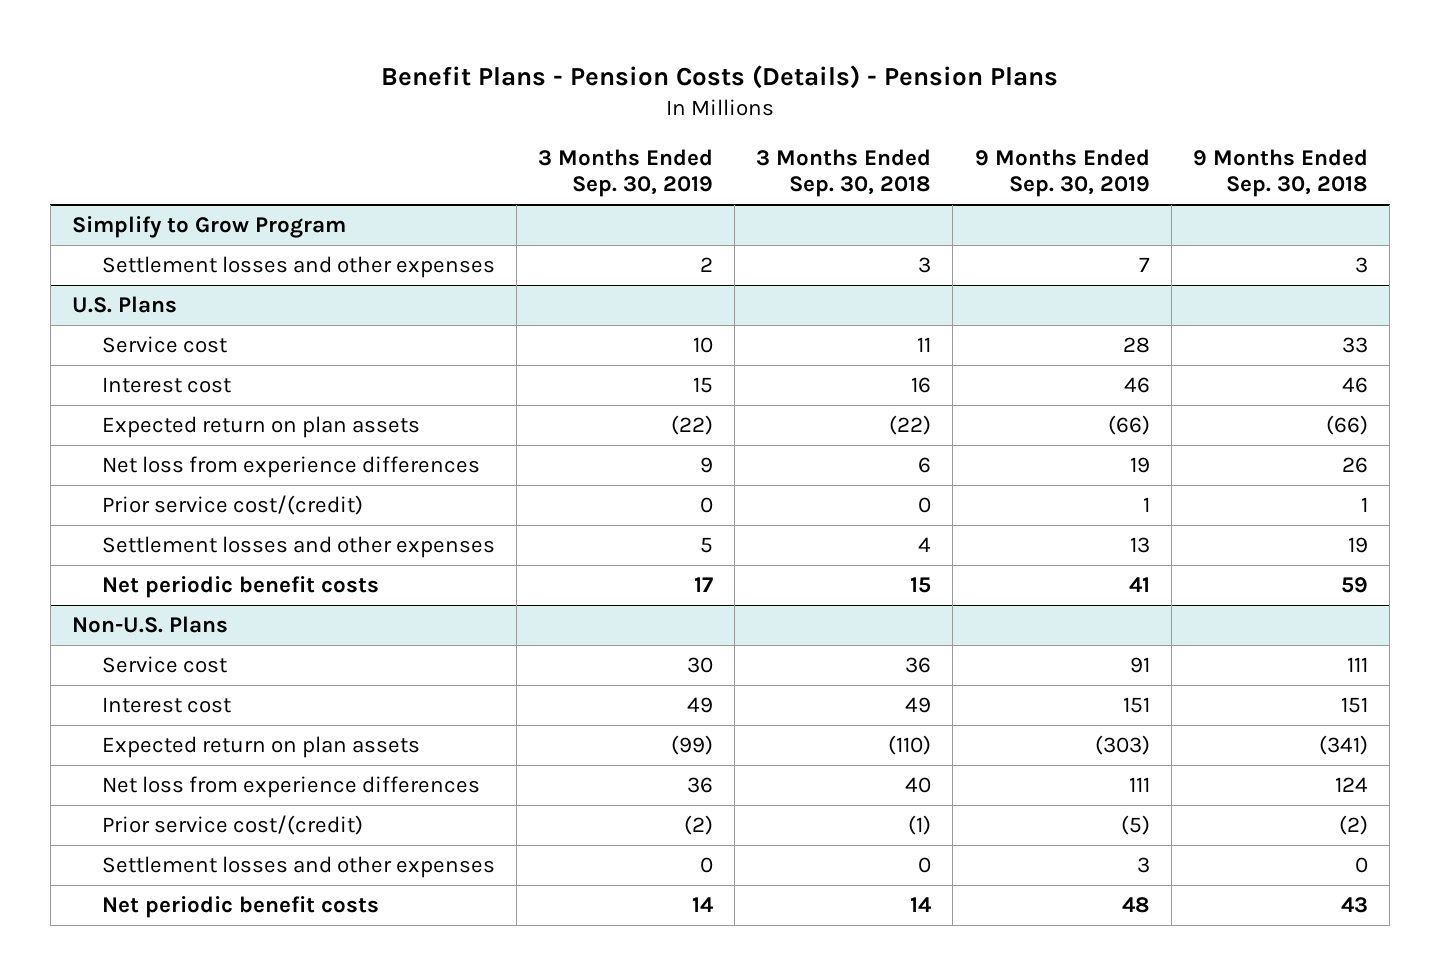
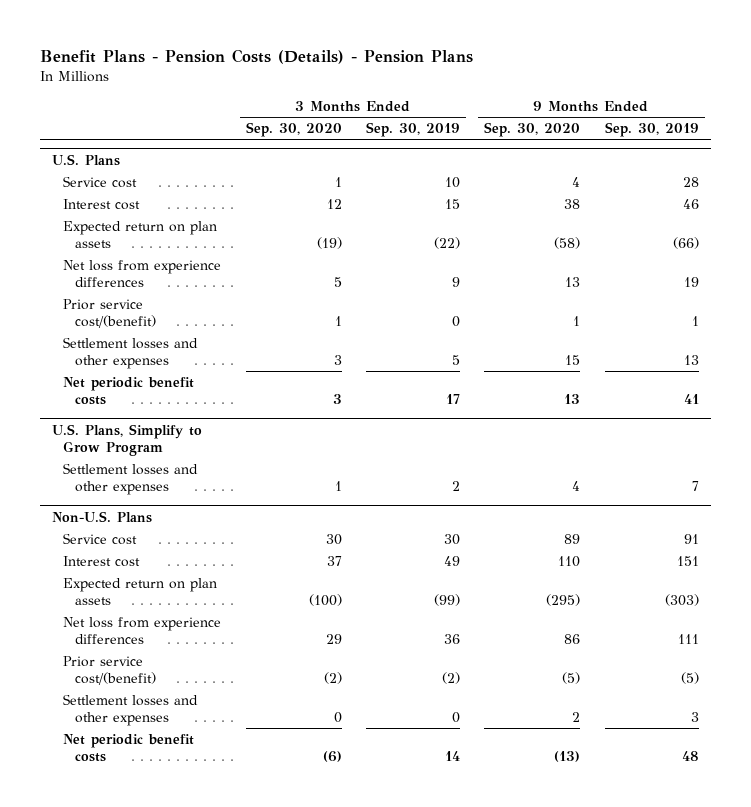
[756,149,932,198] 3 Months Ended Sep. 30, 2018 -> none
[1192,149,1368,198] 9 Months Ended Sep. 30, 2018 -> none
none -> [245,122,342,138] Sep. 30, 2020
none -> [484,122,581,138] Sep. 30, 2020
[71,216,346,239] Simplify to Grow Program -> none
[101,256,495,279] Settlement losses and other expenses -> none
[101,495,363,516] Prior service cost/(credit) -> [63,298,156,329] Prior service cost/(benefit)
none -> [52,423,203,456] U.S. Plans, Simplify to Grow Program
none -> [63,462,199,496] Settlement losses and other expenses
[101,815,363,836] Prior service cost/(credit) -> [63,655,156,686] Prior service cost/(benefit)

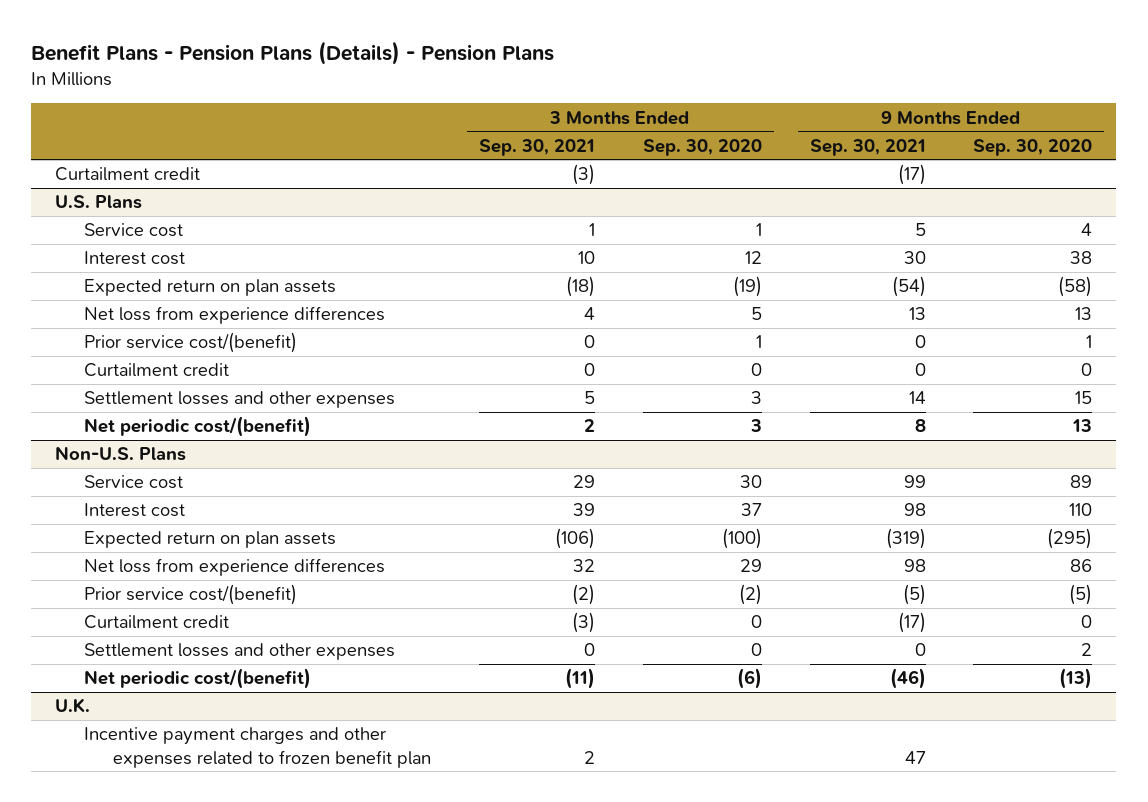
[40,49,474,65] Benefit Plans - Pension Costs (Details) - Pension Plans -> [31,40,555,65] Benefit Plans - Pension Plans (Details) - Pension Plans
[365,122,460,138] Sep. 30, 2019 -> none
[604,122,699,138] Sep. 30, 2019 -> none
none -> [478,138,595,156] Sep. 30, 2021
none -> [809,138,926,156] Sep. 30, 2021
none -> [55,167,201,182] Curtailment credit
none -> [84,363,230,378] Curtailment credit
[52,423,203,456] U.S. Plans, Simplify to Grow Program -> none
[63,462,199,496] Settlement losses and other expenses -> none
[63,376,195,406] Net periodic benefit costs -> [84,416,312,438] Net periodic cost/(benefit)
none -> [84,615,230,630] Curtailment credit
[63,733,195,763] Net periodic benefit costs -> [84,668,312,690] Net periodic cost/(benefit)
none -> [55,698,91,714] U.K.
none -> [84,727,432,768] Incentive payment charges and other expenses related to frozen benefit plan

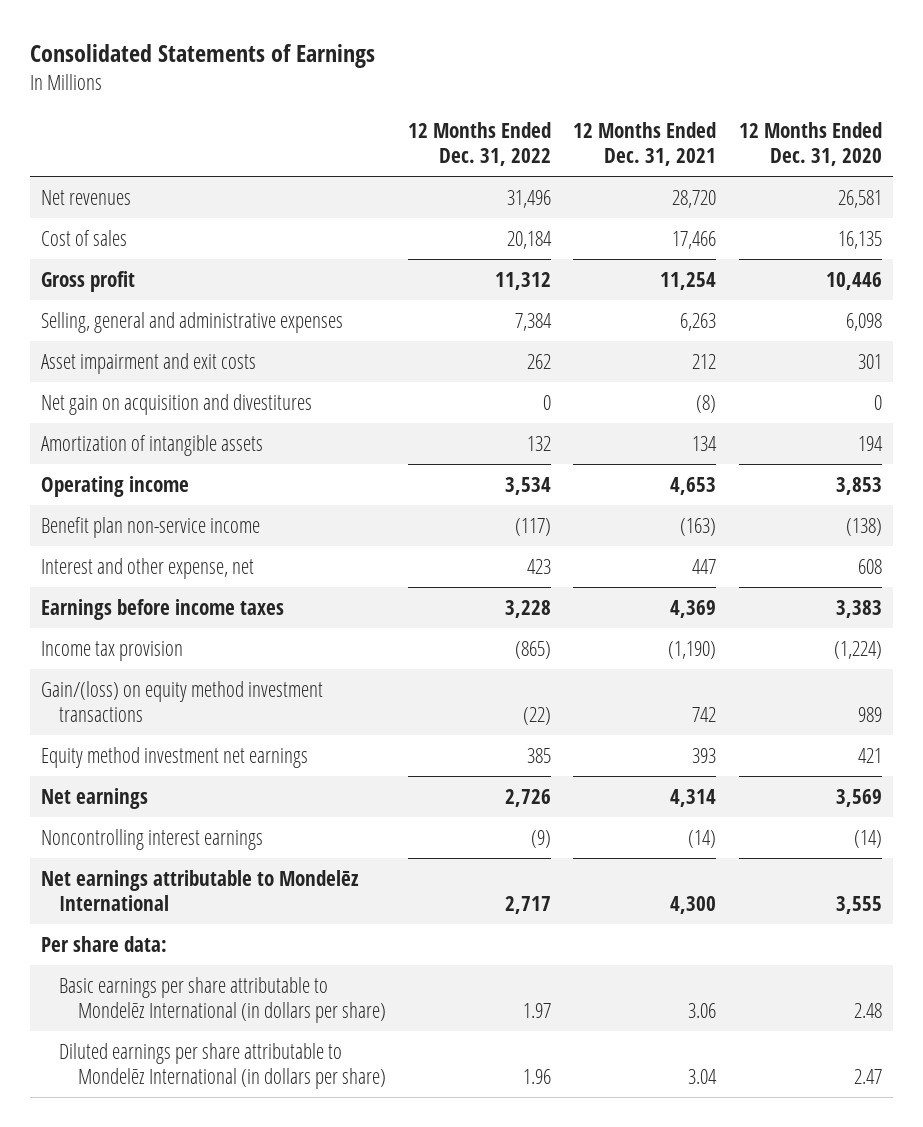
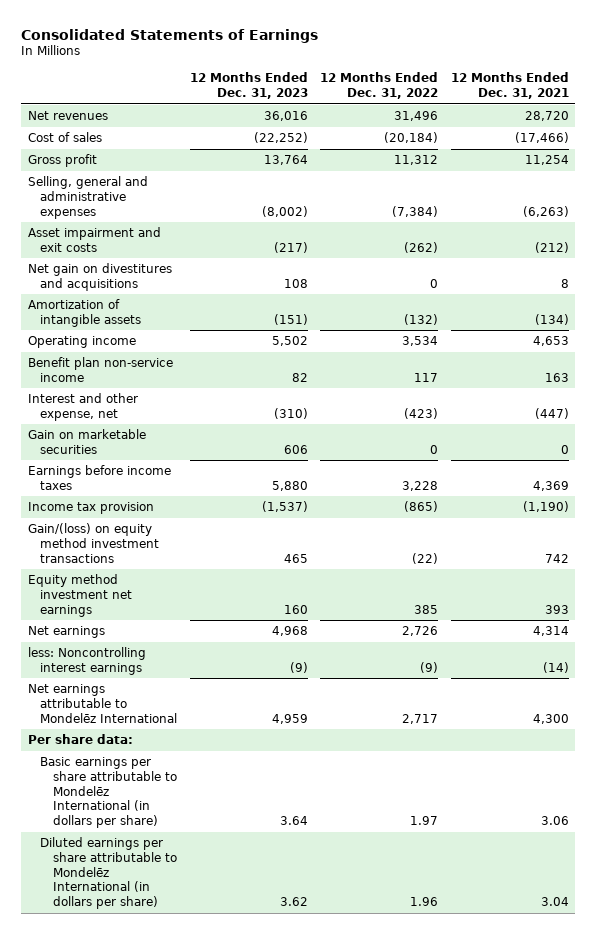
[738,121,882,167] 12 Months Ended Dec. 31, 2020 -> none
none -> [189,72,308,99] 12 Months Ended Dec. 31, 2023
[506,230,552,249] 20,184 -> [384,132,439,144] (20,184)
[672,230,717,249] 17,466 -> [515,132,570,144] (17,466)
[514,312,552,331] 7,384 -> [392,205,439,217] (7,384)
[680,312,717,331] 6,263 -> [523,205,570,217] (6,263)
[526,353,551,369] 262 -> [404,241,439,253] (262)
[692,353,717,369] 212 -> [535,241,570,253] (212)
[41,393,313,415] Net gain on acquisition and divestitures -> [27,263,172,291] Net gain on divestitures and acquisitions
[696,394,717,413] (8) -> [561,278,570,288] 8
[526,435,551,451] 132 -> [404,313,439,325] (132)
[692,435,718,451] 134 -> [535,313,570,325] (134)
[514,517,551,536] (117) -> [414,372,439,382] 117
[680,517,717,536] (163) -> [545,372,570,382] 163
[526,558,551,574] 423 -> [404,407,439,419] (423)
[692,558,717,574] 447 -> [535,407,570,419] (447)
none -> [27,429,146,454] Gain on marketable securities
[41,828,264,850] Noncontrolling interest earnings -> [27,647,146,675] less: Noncontrolling interest earnings

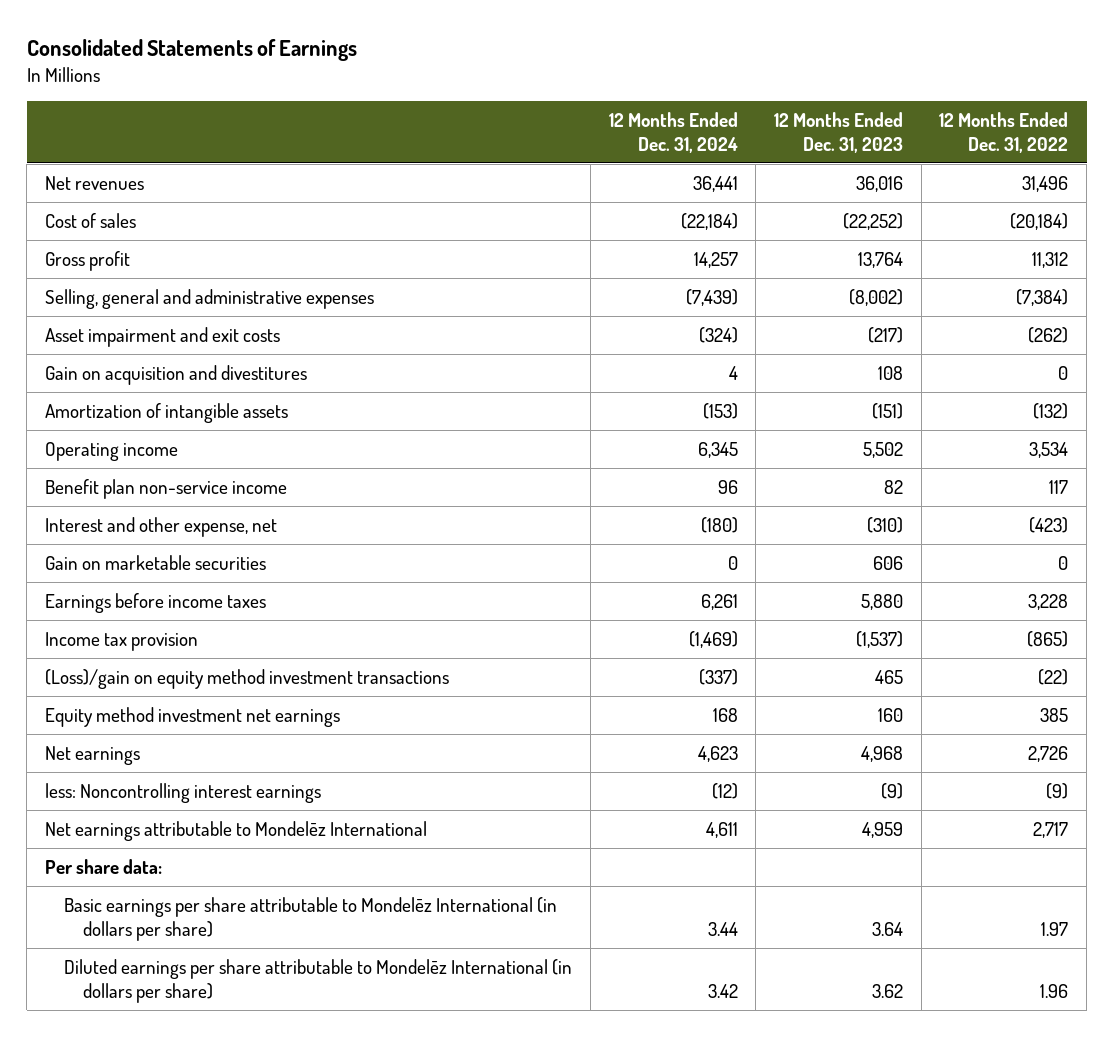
[451,72,570,99] 12 Months Ended Dec. 31, 2021 -> none
none -> [608,112,738,154] 12 Months Ended Dec. 31, 2024
[27,263,172,291] Net gain on divestitures and acquisitions -> [45,364,308,385] Gain on acquisition and divestitures
[27,523,160,563] Gain/(loss) on equity method investment transactions -> [45,668,450,689] (Loss)/gain on equity method investment transactions

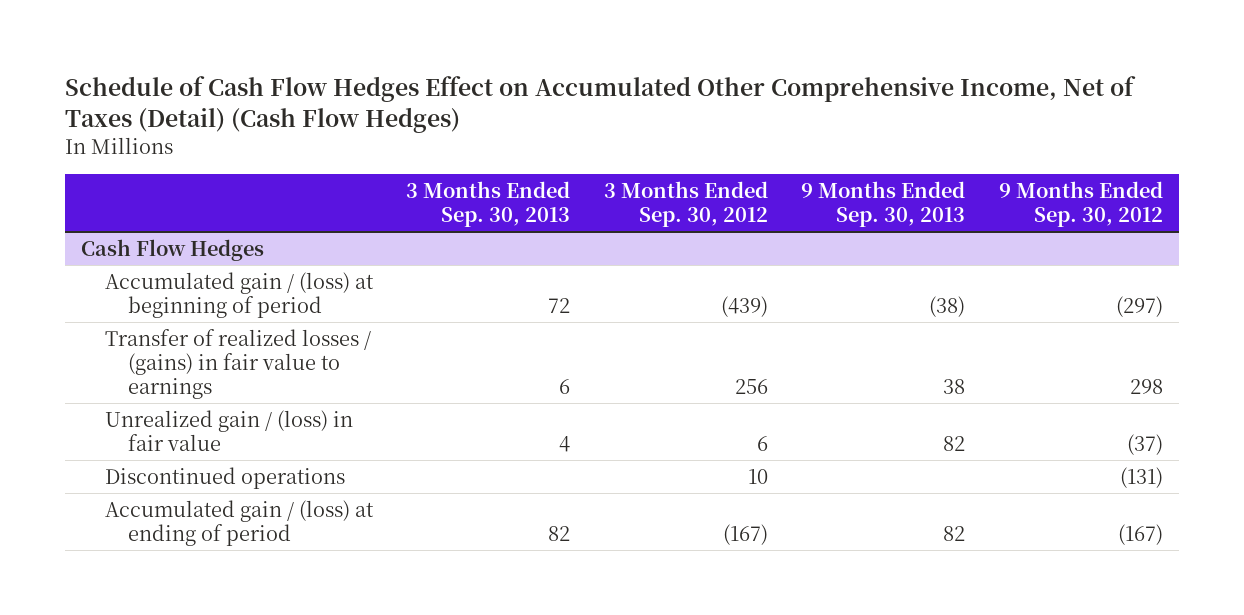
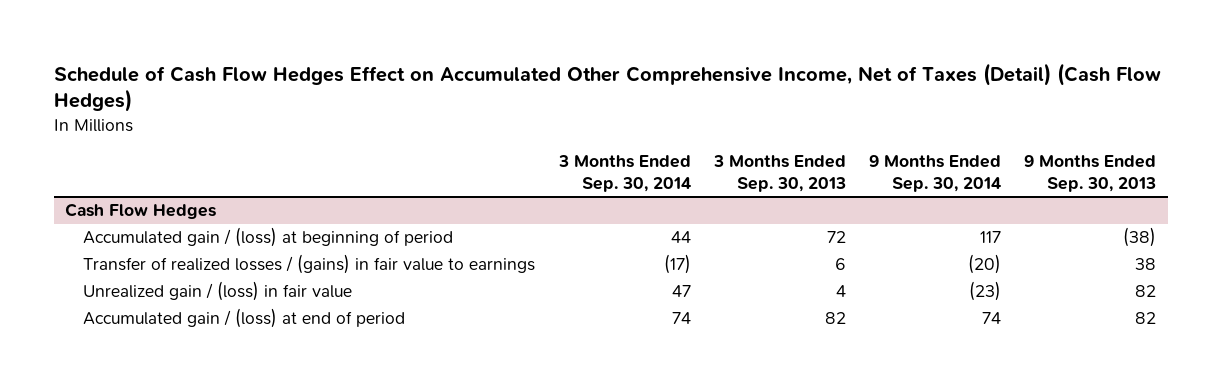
[603,181,768,228] 3 Months Ended Sep. 30, 2012 -> none
[998,181,1163,228] 9 Months Ended Sep. 30, 2012 -> none
none -> [557,155,691,192] 3 Months Ended Sep. 30, 2014
none -> [869,155,1002,192] 9 Months Ended Sep. 30, 2014
[104,467,345,490] Discontinued operations -> none
[104,500,374,546] Accumulated gain / (loss) at ending of period -> [83,308,406,329] Accumulated gain / (loss) at end of period

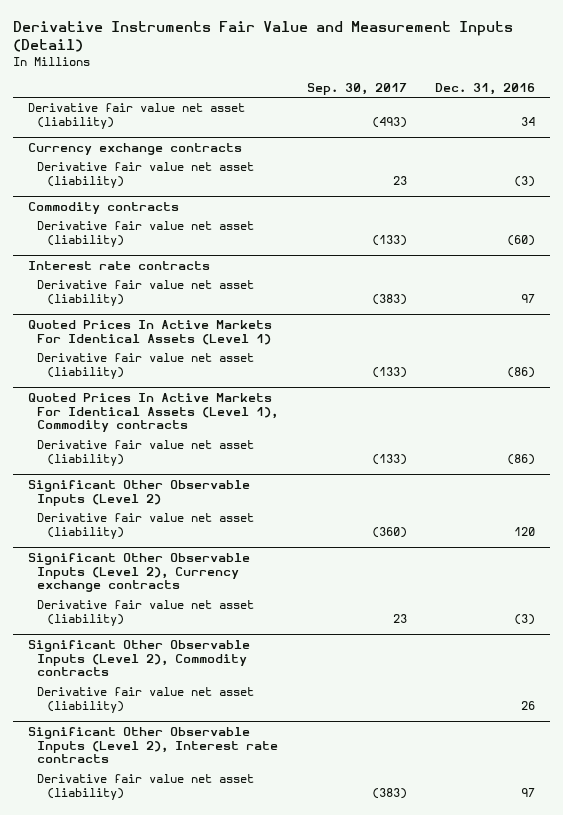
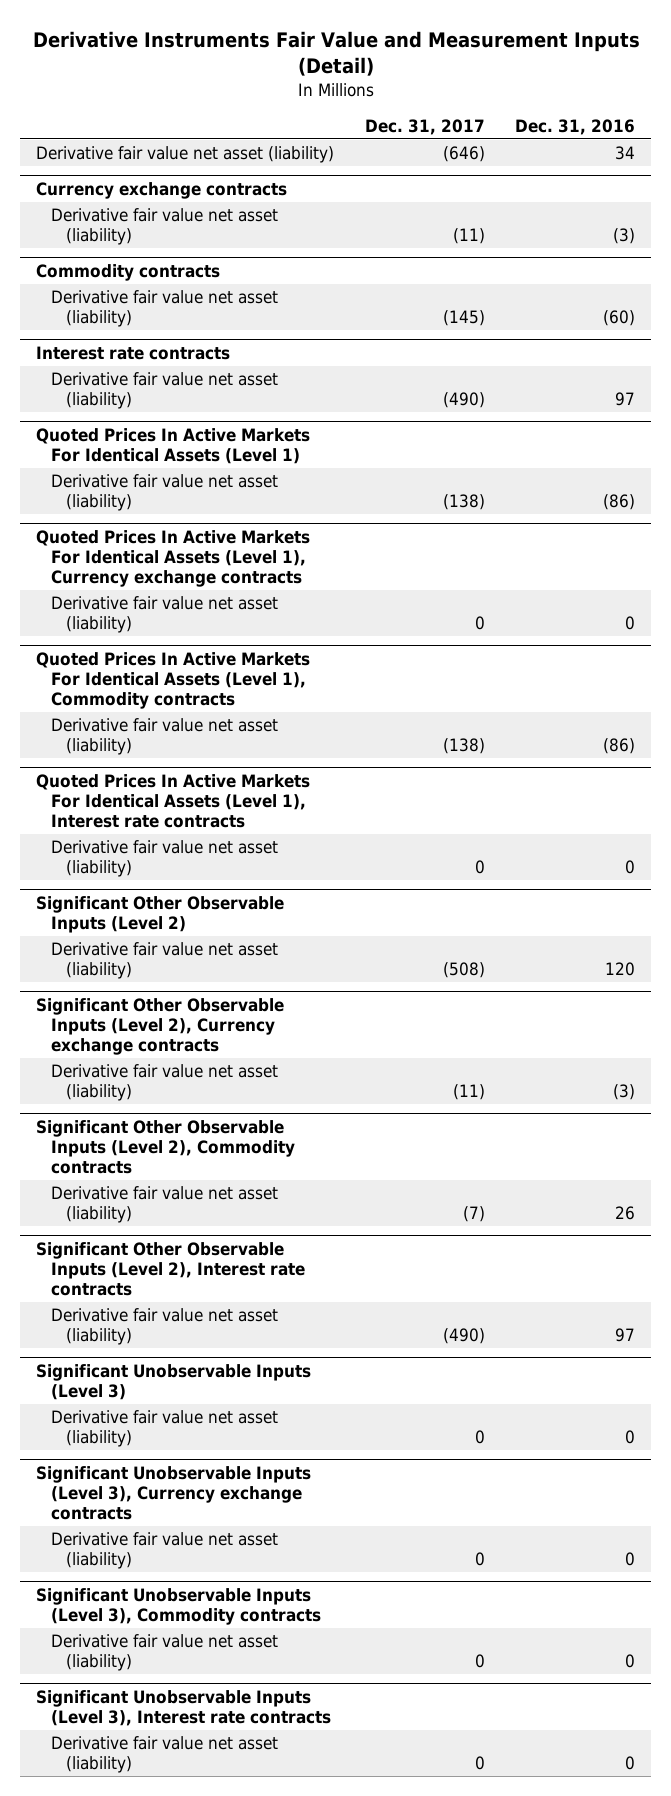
[306,83,407,96] Sep. 30, 2017 -> none
none -> [364,119,485,136] Dec. 31, 2017
none -> [35,530,310,587] Quoted Prices In Active Markets For Identical Assets (Level 1), Currency exchange contracts
none -> [50,596,278,634] Derivative fair value net asset (liability)
none -> [35,774,310,828] Quoted Prices In Active Markets For Identical Assets (Level 1), Interest rate contracts
none -> [50,840,278,878] Derivative fair value net asset (liability)
none -> [35,1364,311,1400] Significant Unobservable Inputs (Level 3)
none -> [50,1410,278,1448] Derivative fair value net asset (liability)
none -> [35,1466,311,1520] Significant Unobservable Inputs (Level 3), Currency exchange contracts
none -> [50,1532,278,1570] Derivative fair value net asset (liability)
none -> [35,1588,321,1625] Significant Unobservable Inputs (Level 3), Commodity contracts
none -> [50,1634,278,1672] Derivative fair value net asset (liability)
none -> [35,1690,331,1726] Significant Unobservable Inputs (Level 3), Interest rate contracts
none -> [50,1736,278,1774] Derivative fair value net asset (liability)

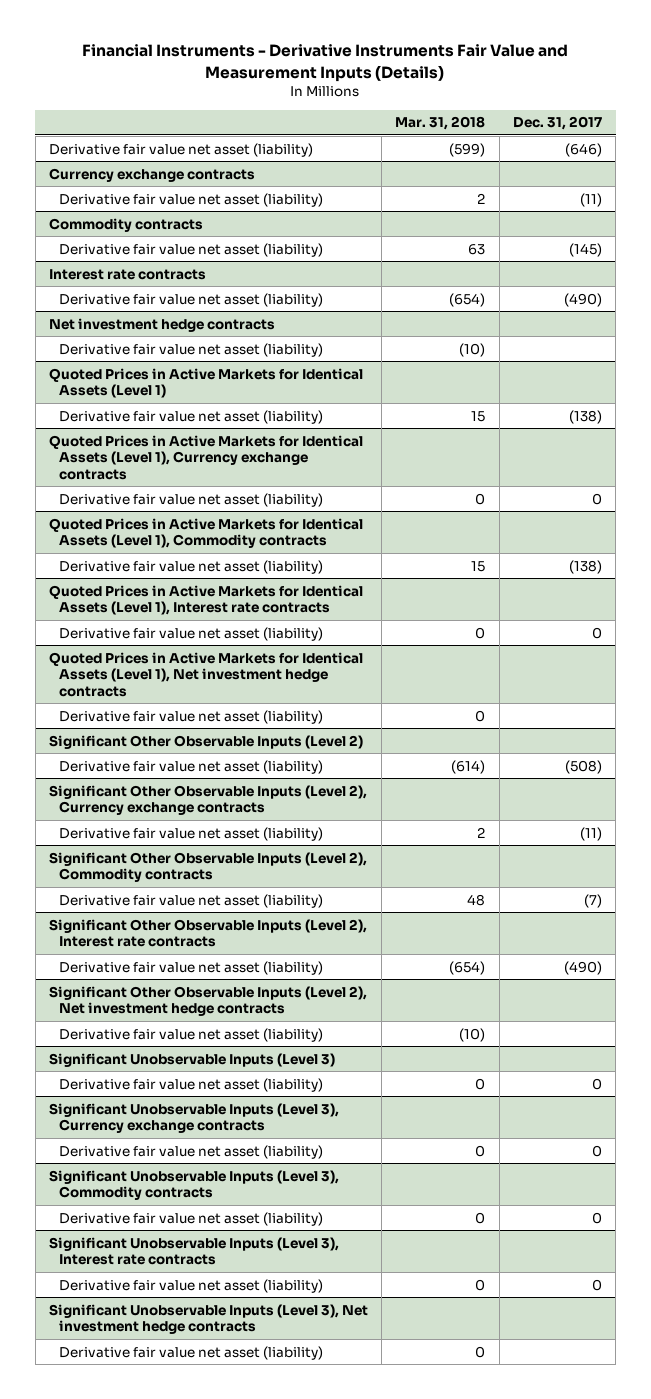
[32,30,640,77] Derivative Instruments Fair Value and Measurement Inputs (Detail) -> [82,44,569,82] Financial Instruments - Derivative Instruments Fair Value and Measurement Inputs (Details)
[515,119,636,136] Dec. 31, 2016 -> none
none -> [395,116,486,131] Mar. 31, 2018
none -> [48,317,275,332] Net investment hedge contracts
none -> [58,342,323,357] Derivative fair value net asset (liability)
[35,428,310,464] Quoted Prices In Active Markets For Identical Assets (Level 1) -> [48,367,363,399] Quoted Prices in Active Markets for Identical Assets (Level 1)
[35,530,310,587] Quoted Prices In Active Markets For Identical Assets (Level 1), Currency exchange contracts -> [48,434,363,480] Quoted Prices in Active Markets for Identical Assets (Level 1), Currency exchange contracts
[35,652,310,709] Quoted Prices In Active Markets For Identical Assets (Level 1), Commodity contracts -> [48,517,363,549] Quoted Prices in Active Markets for Identical Assets (Level 1), Commodity contracts
[35,774,310,828] Quoted Prices In Active Markets For Identical Assets (Level 1), Interest rate contracts -> [48,584,363,616] Quoted Prices in Active Markets for Identical Assets (Level 1), Interest rate contracts
none -> [48,651,363,697] Quoted Prices in Active Markets for Identical Assets (Level 1), Net investment hedge contracts
none -> [58,709,323,724] Derivative fair value net asset (liability)
none -> [48,985,367,1017] Significant Other Observable Inputs (Level 2), Net investment hedge contracts
none -> [58,1027,323,1042] Derivative fair value net asset (liability)
none -> [48,1303,368,1335] Significant Unobservable Inputs (Level 3), Net investment hedge contracts
none -> [58,1345,323,1360] Derivative fair value net asset (liability)

